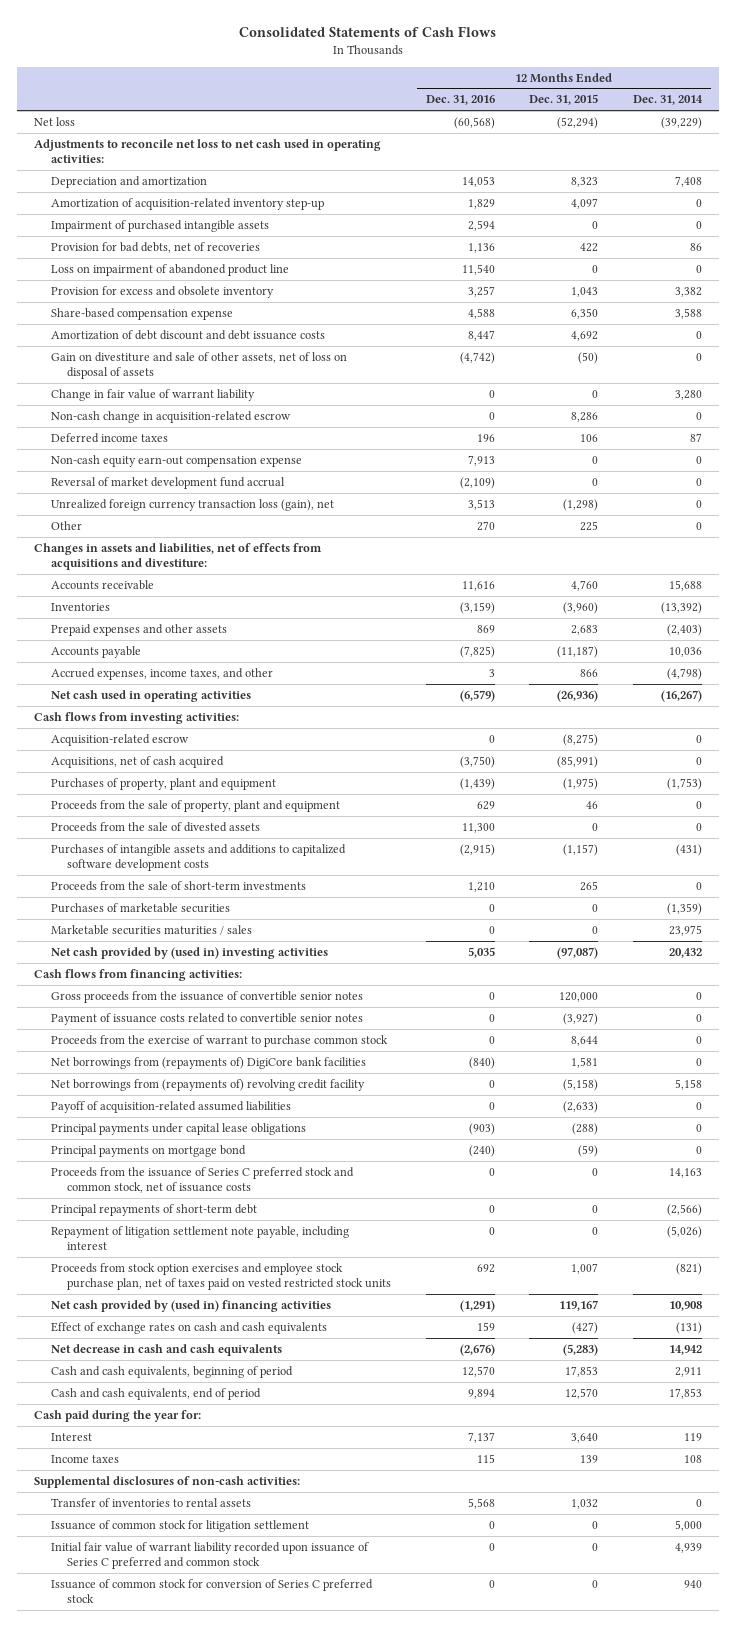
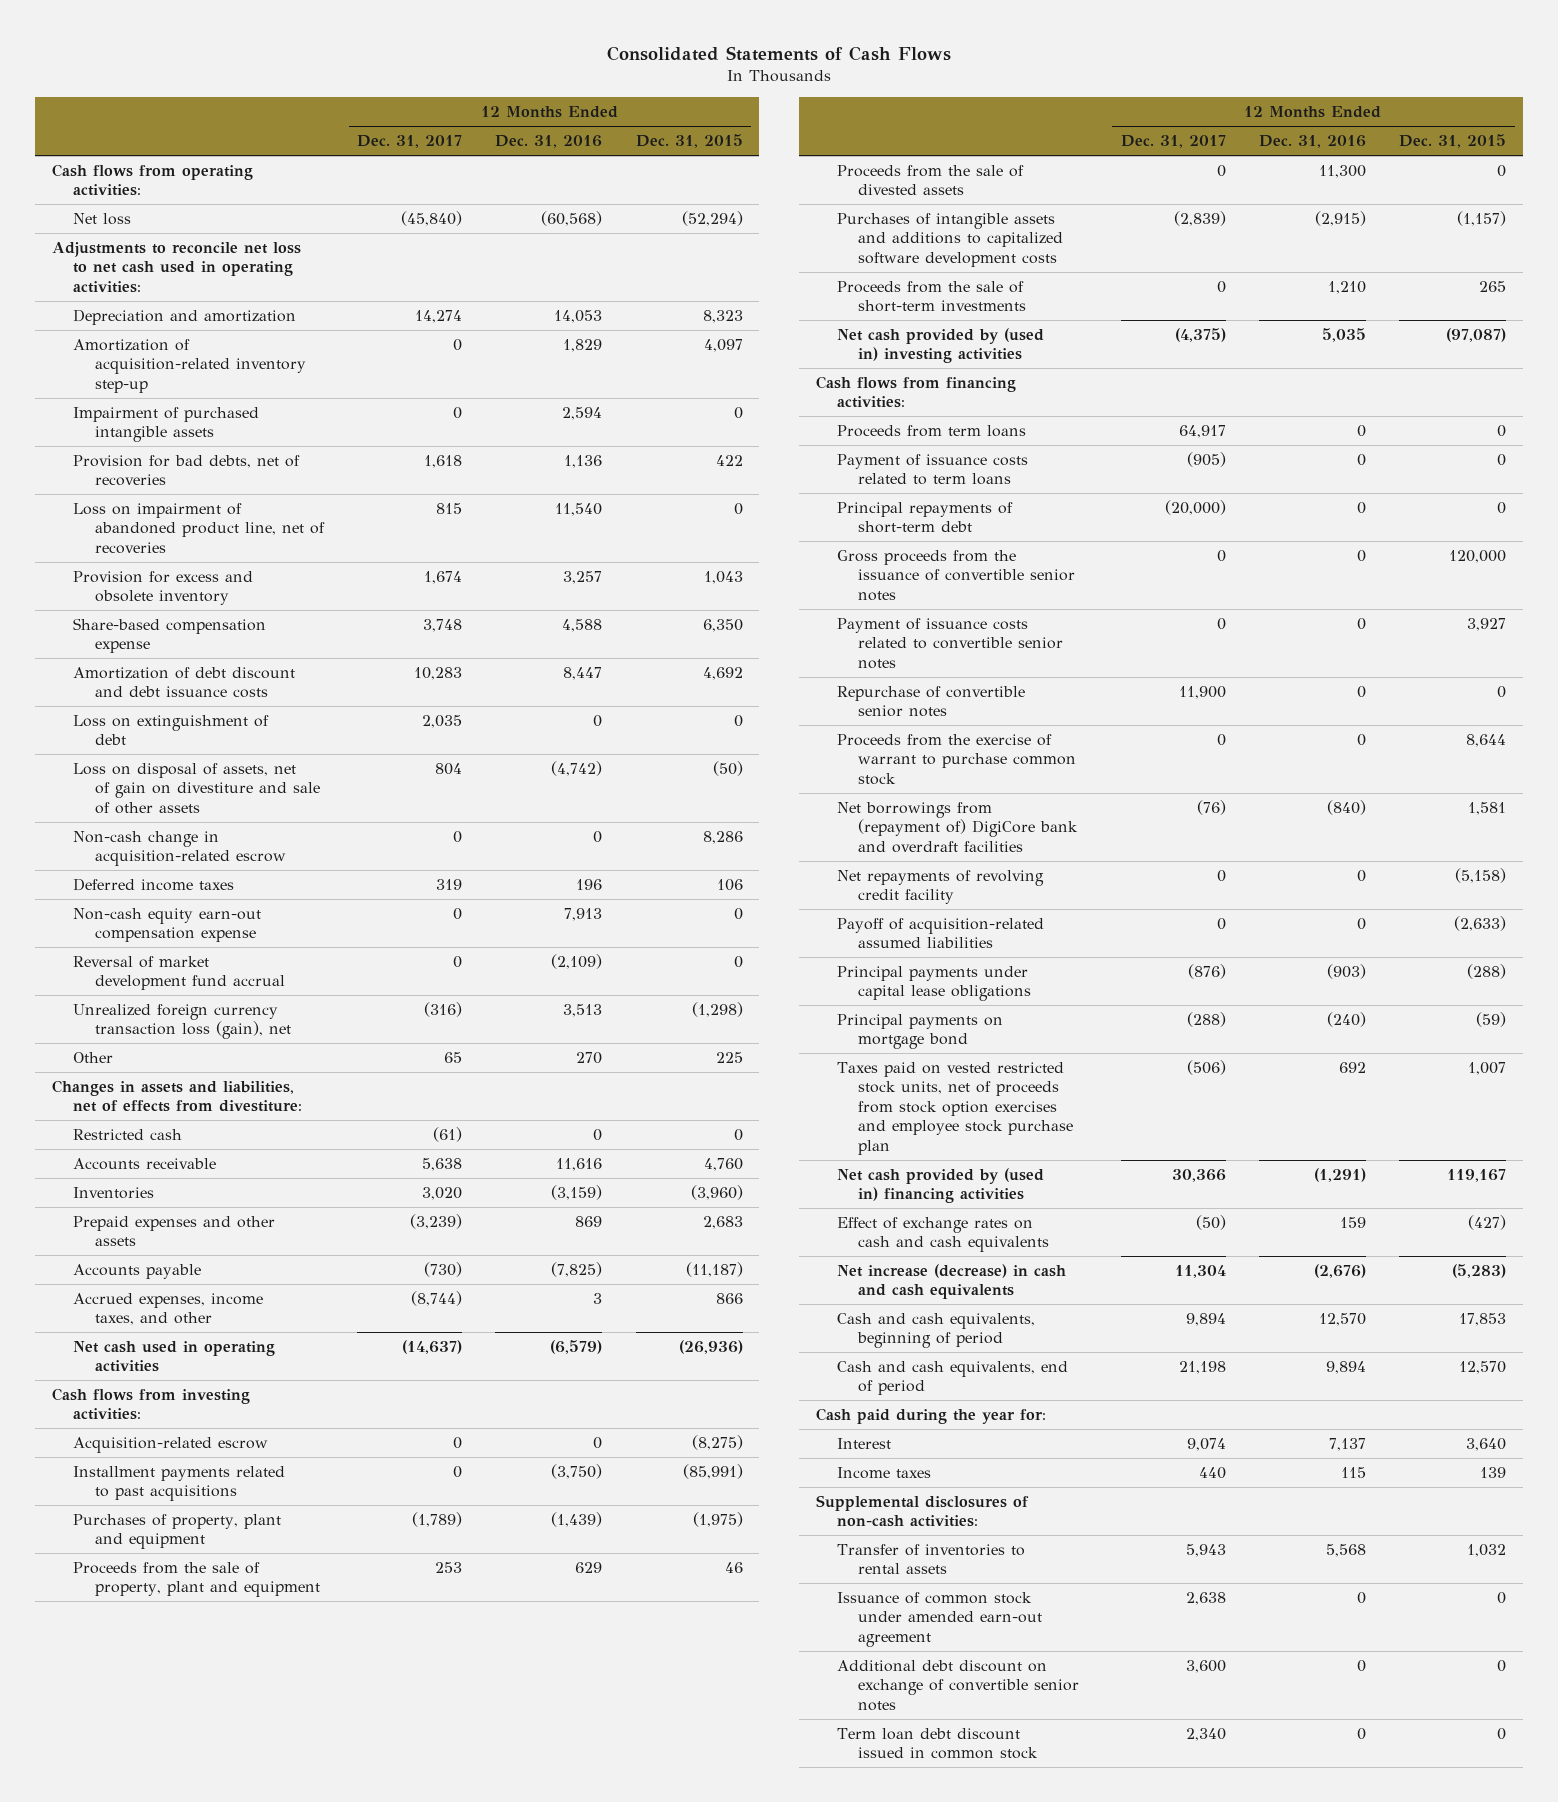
[632,95,703,106] Dec. 31, 2014 -> none
none -> [356,135,462,149] Dec. 31, 2017
none -> [51,163,253,197] Cash flows from operating activities:
[50,264,289,277] Loss on impairment of abandoned product line -> [73,502,325,554] Loss on impairment of abandoned product line, net of recoveries
[50,389,255,402] Change in fair value of warrant liability -> none
none -> [73,714,270,746] Loss on extinguishment of debt
[50,352,347,379] Gain on divestiture and sale of other assets, net of loss on disposal of assets -> [73,762,320,814] Loss on disposal of assets, net of gain on divestiture and sale of other assets
[34,543,323,570] Changes in assets and liabilities, net of effects from acquisitions and divestiture: -> [51,1079,303,1113] Changes in assets and liabilities, net of effects from divestiture:
none -> [73,1128,183,1140] Restricted cash
[50,756,224,769] Acquisitions, net of cash acquired -> [73,1465,286,1502] Installment payments related to past acquisitions
[50,903,230,914] Purchases of marketable securities -> none
[50,925,252,936] Marketable securities maturities / sales -> none
none -> [836,424,1026,437] Proceeds from term loans
none -> [836,453,1028,486] Payment of issuance costs related to term loans
[50,1204,257,1217] Principal repayments of short-term debt -> [836,501,1013,534] Principal repayments of short-term debt
[563,1013,599,1026] (3,927) -> [1467,617,1507,631] 3,927
none -> [836,685,1025,718] Repurchase of convertible senior notes
[50,1057,366,1070] Net borrowings from (repayments of) DigiCore bank facilities -> [836,801,1079,853] Net borrowings from (repayment of) DigiCore bank and overdraft facilities
[50,1079,365,1092] Net borrowings from (repayments of) revolving credit facility -> [836,869,1044,905] Net repayments of revolving credit facility
[50,1167,354,1193] Proceeds from the issuance of Series C preferred stock and common stock, net of issuance costs -> none
[50,1226,349,1250] Repayment of litigation settlement note payable, including interest -> none
[50,1263,391,1290] Proceeds from stock option exercises and employee stock purchase plan, net of taxes paid on vested restricted stock units -> [836,1061,1074,1155] Taxes paid on vested restricted stock units, net of proceeds from stock option exercises and employee stock purchase plan
[50,1344,282,1357] Net decrease in cash and cash equivalents -> [836,1263,1066,1300] Net increase (decrease) in cash and cash equivalents
[50,1542,369,1569] Initial fair value of warrant liability recorded upon issuance of Series C preferred and common stock -> none
[50,1579,373,1603] Issuance of common stock for conversion of Series C preferred stock -> none
[50,1520,309,1533] Issuance of common stock for litigation settlement -> [836,1591,1043,1647] Issuance of common stock under amended earn-out agreement
none -> [836,1659,1080,1711] Additional debt discount on exchange of convertible senior notes
none -> [836,1727,1039,1760] Term loan debt discount issued in common stock

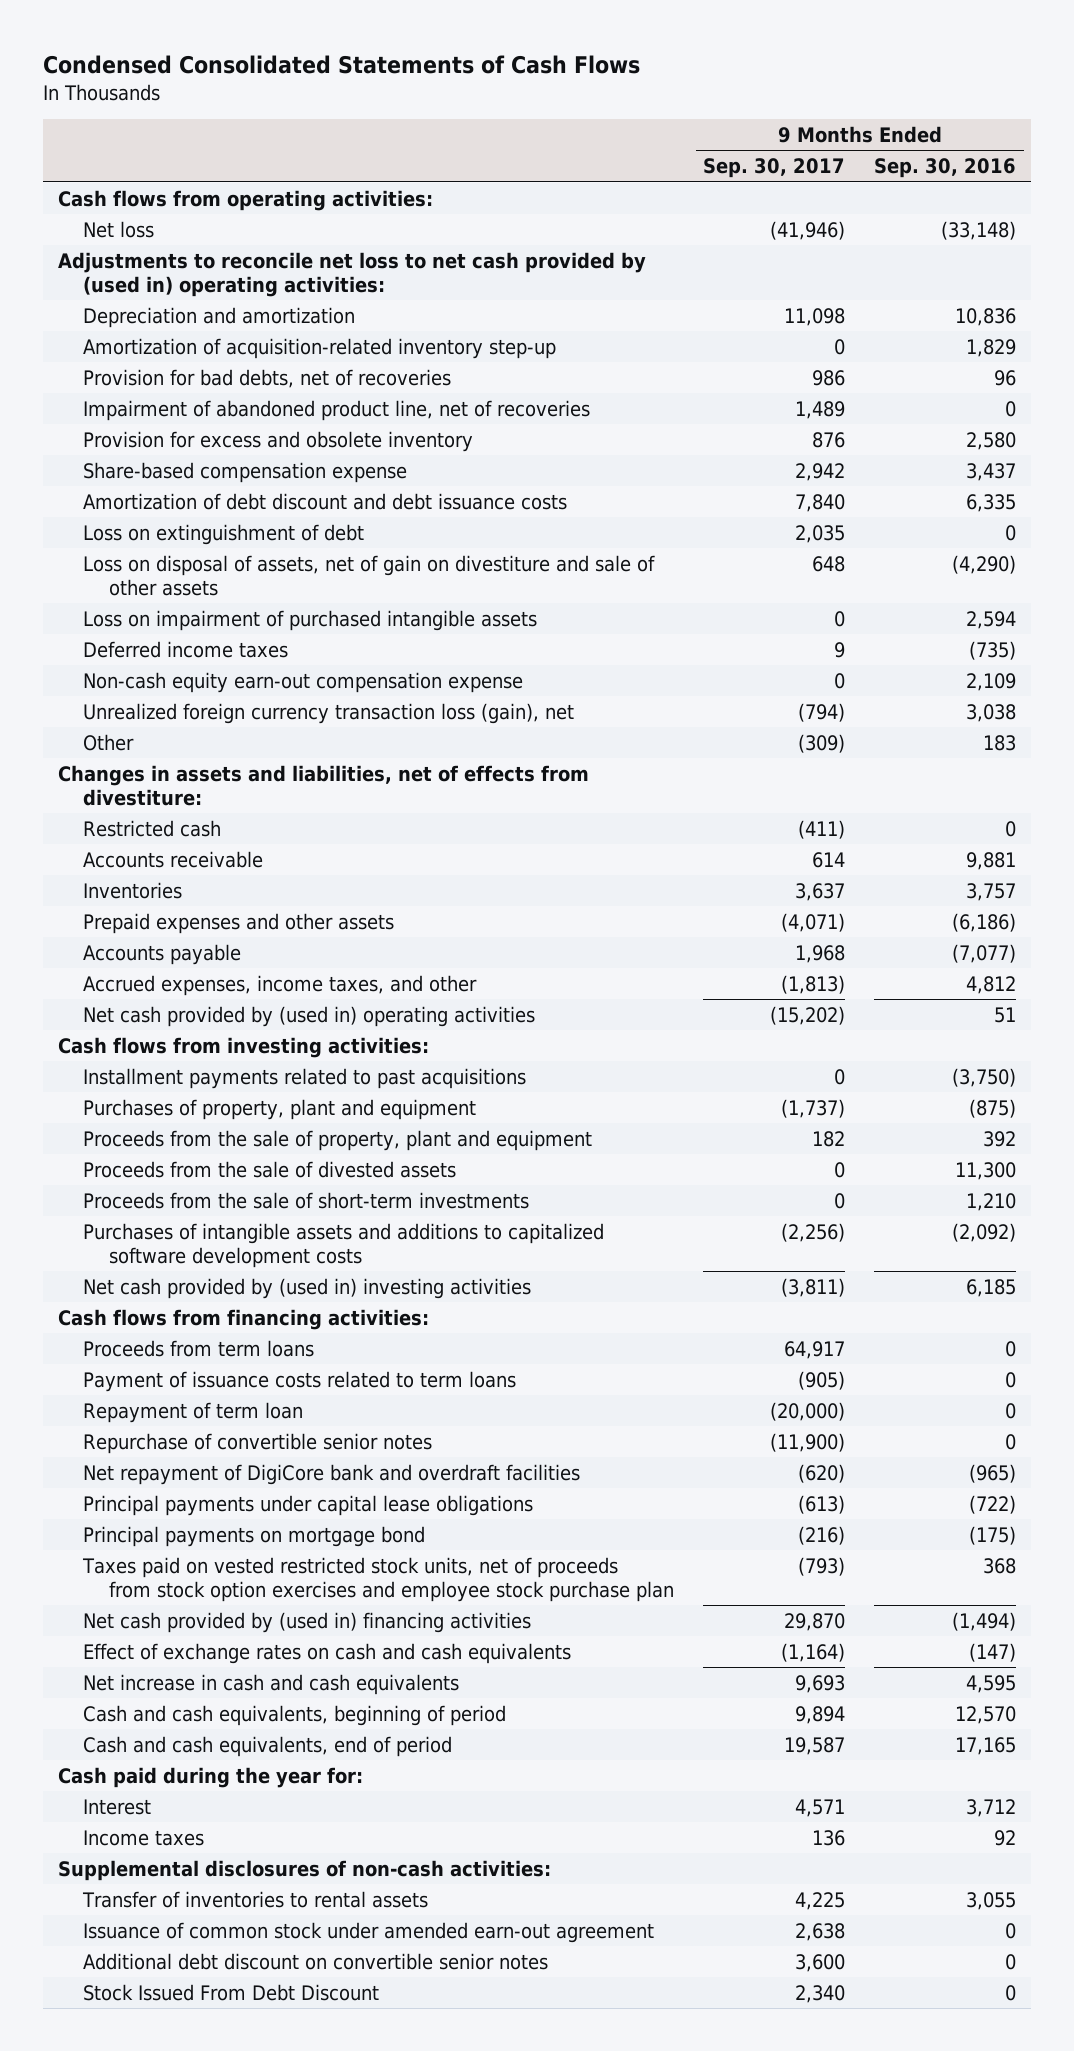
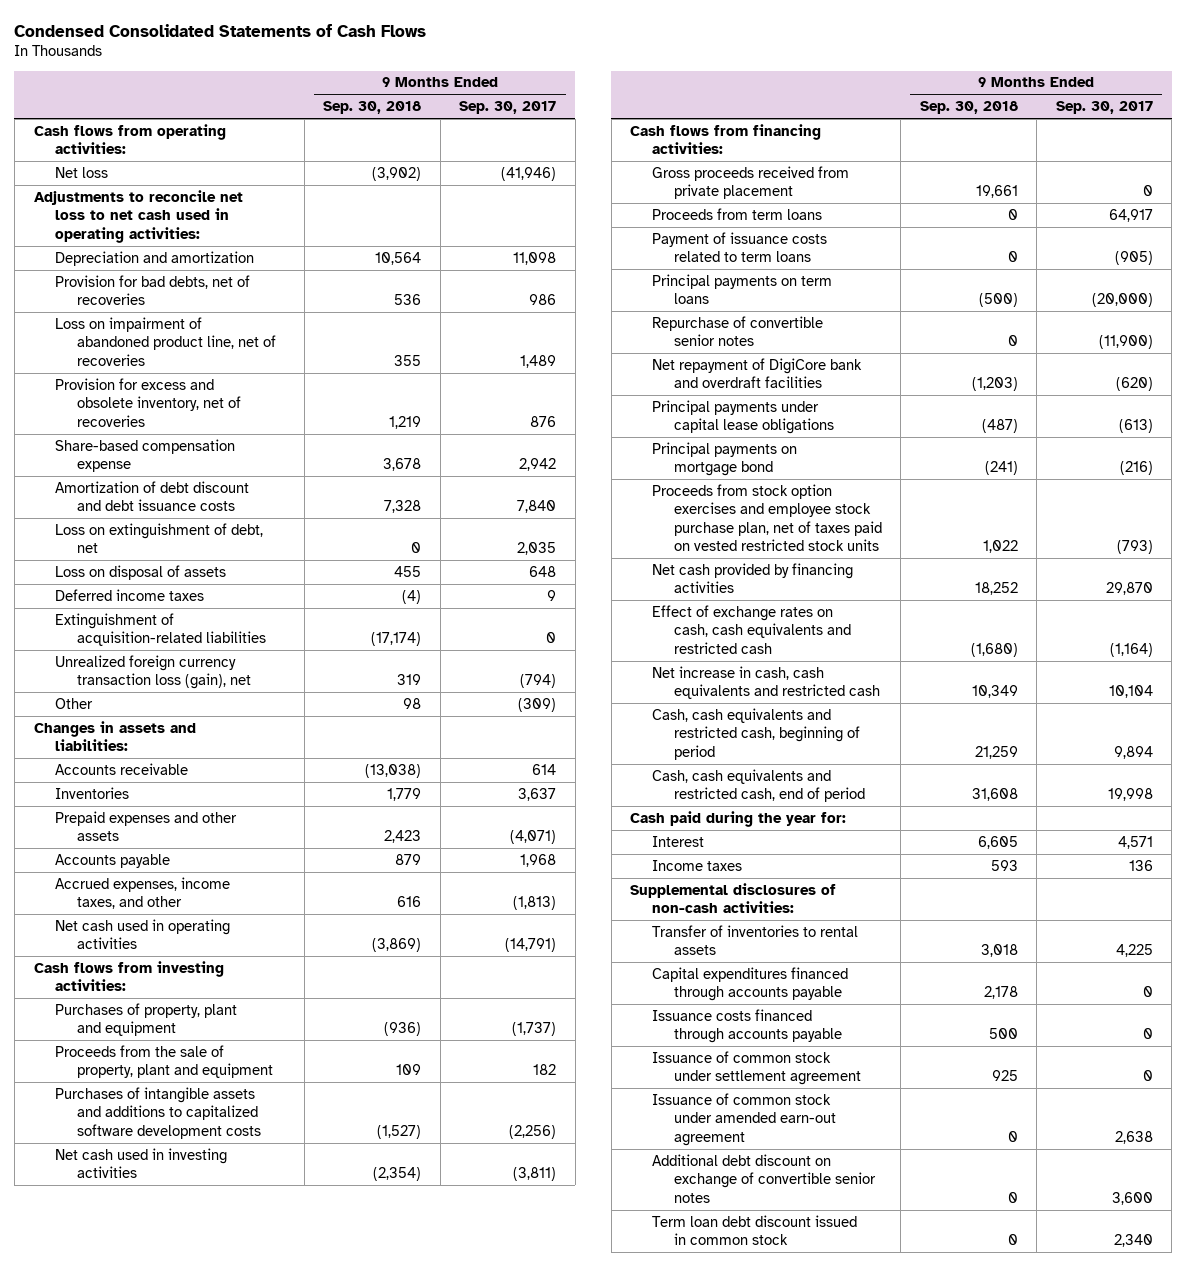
[874,158,1017,179] Sep. 30, 2016 -> none
none -> [323,101,422,115] Sep. 30, 2018
[57,251,646,297] Adjustments to reconcile net loss to net cash provided by (used in) operating activities: -> [33,189,243,243] Adjustments to reconcile net loss to net cash used in operating activities:
[83,337,557,359] Amortization of acquisition-related inventory step-up -> none
[83,399,591,421] Impairment of abandoned product line, net of recoveries -> [55,316,277,366] Loss on impairment of abandoned product line, net of recoveries
[83,430,474,452] Provision for excess and obsolete inventory -> [55,377,242,427] Provision for excess and obsolete inventory, net of recoveries
[83,609,538,631] Loss on impairment of purchased intangible assets -> none
[83,523,365,545] Loss on extinguishment of debt -> [55,522,264,554] Loss on extinguishment of debt, net
[83,554,656,596] Loss on disposal of assets, net of gain on divestiture and sale of other assets -> [55,564,227,580] Loss on disposal of assets
[83,671,524,693] Non-cash equity earn-out compensation expense -> none
none -> [55,612,267,647] Extinguishment of acquisition-related liabilities
[83,819,222,837] Restricted cash -> none
[57,764,589,806] Changes in assets and liabilities, net of effects from divestiture: -> [33,720,196,752] Changes in assets and liabilities:
[83,1005,536,1027] Net cash provided by (used in) operating activities -> [55,918,231,950] Net cash used in operating activities
[770,1005,846,1025] (15,202) -> [505,938,557,953] (14,791)
[83,1067,527,1089] Installment payments related to past acquisitions -> none
[83,1160,457,1178] Proceeds from the sale of divested assets -> none
[83,1191,530,1209] Proceeds from the sale of short-term investments -> none
[83,1277,532,1299] Net cash provided by (used in) investing activities -> [55,1147,228,1179] Net cash used in investing activities
none -> [651,165,849,200] Gross proceeds received from private placement
[83,1401,304,1423] Repayment of term loan -> [651,273,832,305] Principal payments on term loans
[82,1556,675,1602] Taxes paid on vested restricted stock units, net of proceeds from stock option exercises and employee stock purchase plan -> [651,483,882,552] Proceeds from stock option exercises and employee stock purchase plan, net of taxes paid on vested restricted stock units
[83,1611,532,1633] Net cash provided by (used in) financing activities -> [651,562,853,594] Net cash provided by financing activities
[83,1642,572,1664] Effect of exchange rates on cash and cash equivalents -> [651,604,851,654] Effect of exchange rates on cash, cash equivalents and restricted cash
[83,1673,460,1695] Net increase in cash and cash equivalents -> [651,665,880,700] Net increase in cash, cash equivalents and restricted cash
[795,1674,846,1693] 9,693 -> [1108,685,1153,699] 10,104
[83,1704,507,1726] Cash and cash equivalents, beginning of period -> [651,707,860,760] Cash, cash equivalents and restricted cash, beginning of period
[83,1735,453,1757] Cash and cash equivalents, end of period -> [651,768,865,803] Cash, cash equivalents and restricted cash, end of period
[784,1736,846,1755] 19,587 -> [1107,788,1153,802] 19,998
none -> [651,966,848,1002] Capital expenditures financed through accounts payable
none -> [651,1008,842,1044] Issuance costs financed through accounts payable
none -> [651,1050,861,1086] Issuance of common stock under settlement agreement
[83,1952,549,1970] Additional debt discount on convertible senior notes -> [651,1153,876,1203] Additional debt discount on exchange of convertible senior notes
[83,1983,380,2001] Stock Issued From Debt Discount -> [651,1214,857,1246] Term loan debt discount issued in common stock

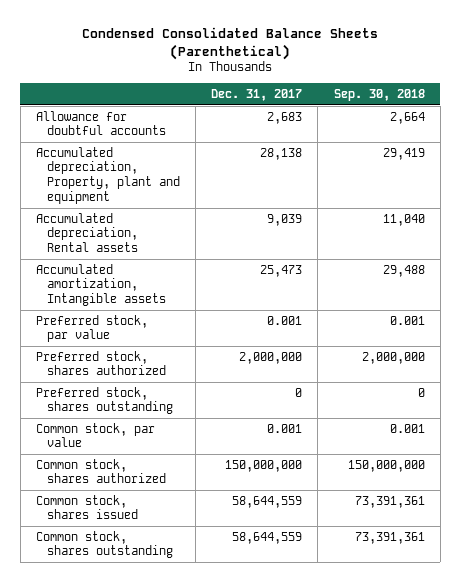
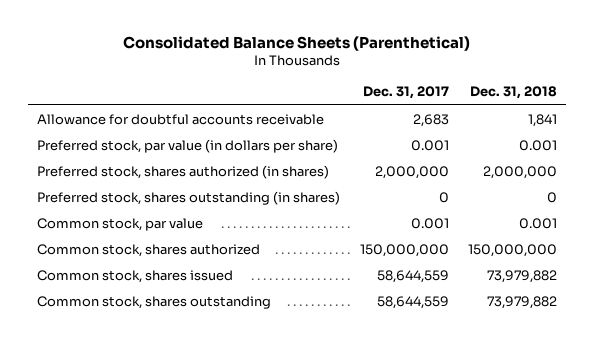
[82,27,379,60] Condensed Consolidated Balance Sheets (Parenthetical) -> [123,35,471,51] Consolidated Balance Sheets (Parenthetical)
[333,88,425,101] Sep. 30, 2018 -> none
none -> [469,86,557,100] Dec. 31, 2018
[35,146,180,204] Accumulated depreciation, Property, plant and equipment -> none
[35,212,138,253] Accumulated depreciation, Rental assets -> none
[35,263,166,307] Accumulated amortization, Intangible assets -> none
[35,110,166,136] Allowance for doubtful accounts -> [37,113,325,125] Allowance for doubtful accounts receivable
[35,314,148,343] Preferred stock, par value -> [37,138,339,153] Preferred stock, par value (in dollars per share)
[35,350,166,376] Preferred stock, shares authorized -> [37,164,330,179] Preferred stock, shares authorized (in shares)
[35,386,173,415] Preferred stock, shares outstanding -> [37,190,341,205] Preferred stock, shares outstanding (in shares)

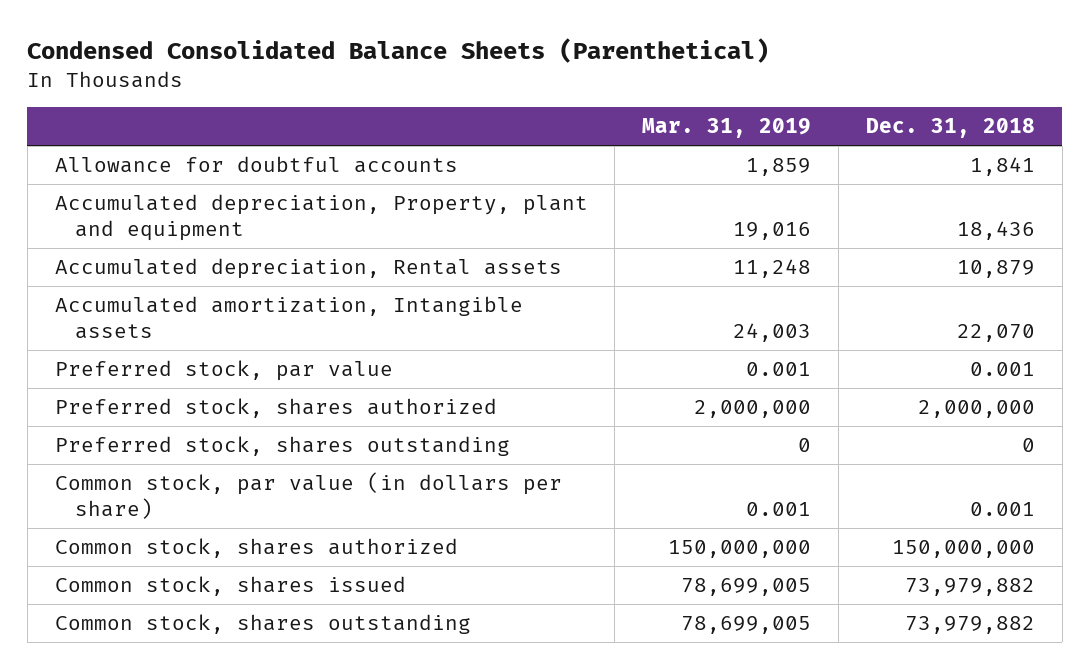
[123,35,471,51] Consolidated Balance Sheets (Parenthetical) -> [27,38,770,64] Condensed Consolidated Balance Sheets (Parenthetical)
[362,86,449,100] Dec. 31, 2017 -> none
none -> [642,118,812,139] Mar. 31, 2019
[37,113,325,125] Allowance for doubtful accounts receivable -> [54,156,458,174] Allowance for doubtful accounts
none -> [54,194,588,242] Accumulated depreciation, Property, plant and equipment
none -> [54,258,562,280] Accumulated depreciation, Rental assets
none -> [54,296,523,340] Accumulated amortization, Intangible assets
[37,138,339,153] Preferred stock, par value (in dollars per share) -> [54,360,393,382] Preferred stock, par value
[37,164,330,179] Preferred stock, shares authorized (in shares) -> [54,398,497,419] Preferred stock, shares authorized
[37,190,341,205] Preferred stock, shares outstanding (in shares) -> [54,436,510,457] Preferred stock, shares outstanding
[37,217,204,231] Common stock, par value -> [54,472,562,520] Common stock, par value (in dollars per share)

